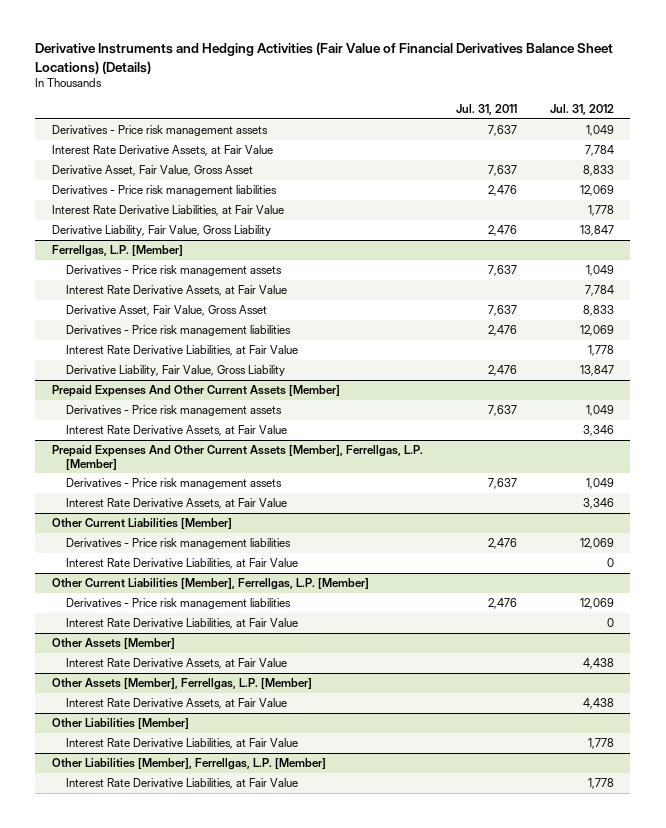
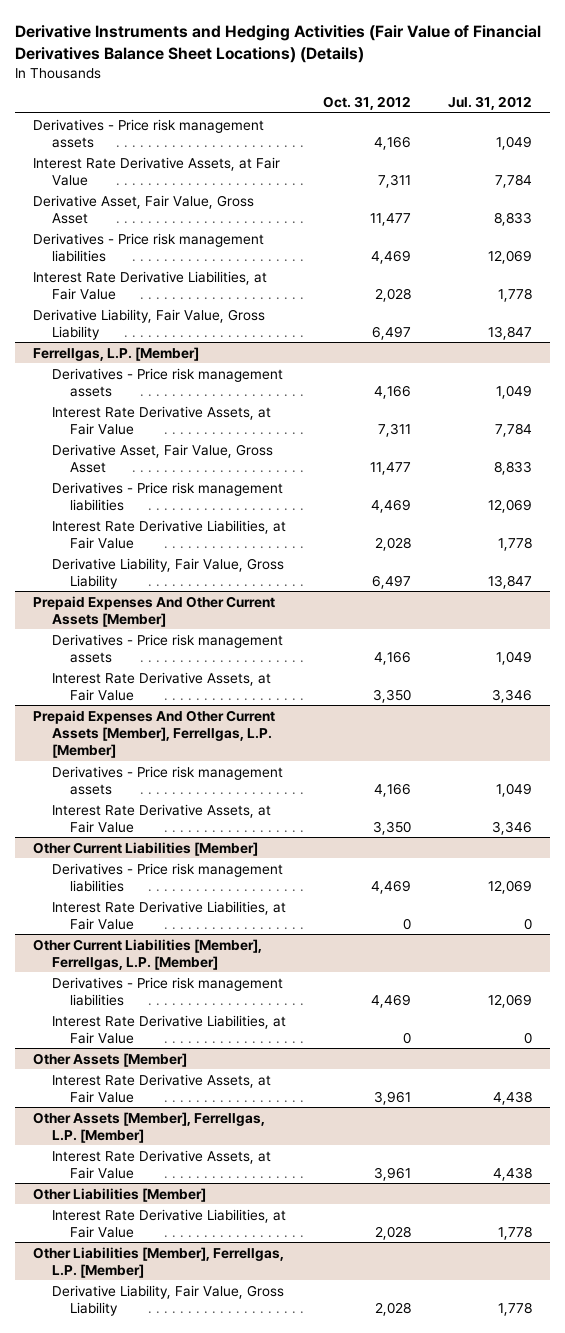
[455,104,517,116] Jul. 31, 2011 -> none
none -> [322,96,411,111] Oct. 31, 2012
[66,778,299,790] Interest Rate Derivative Liabilities, at Fair Value -> [51,1284,284,1316] Derivative Liability, Fair Value, Gross Liability

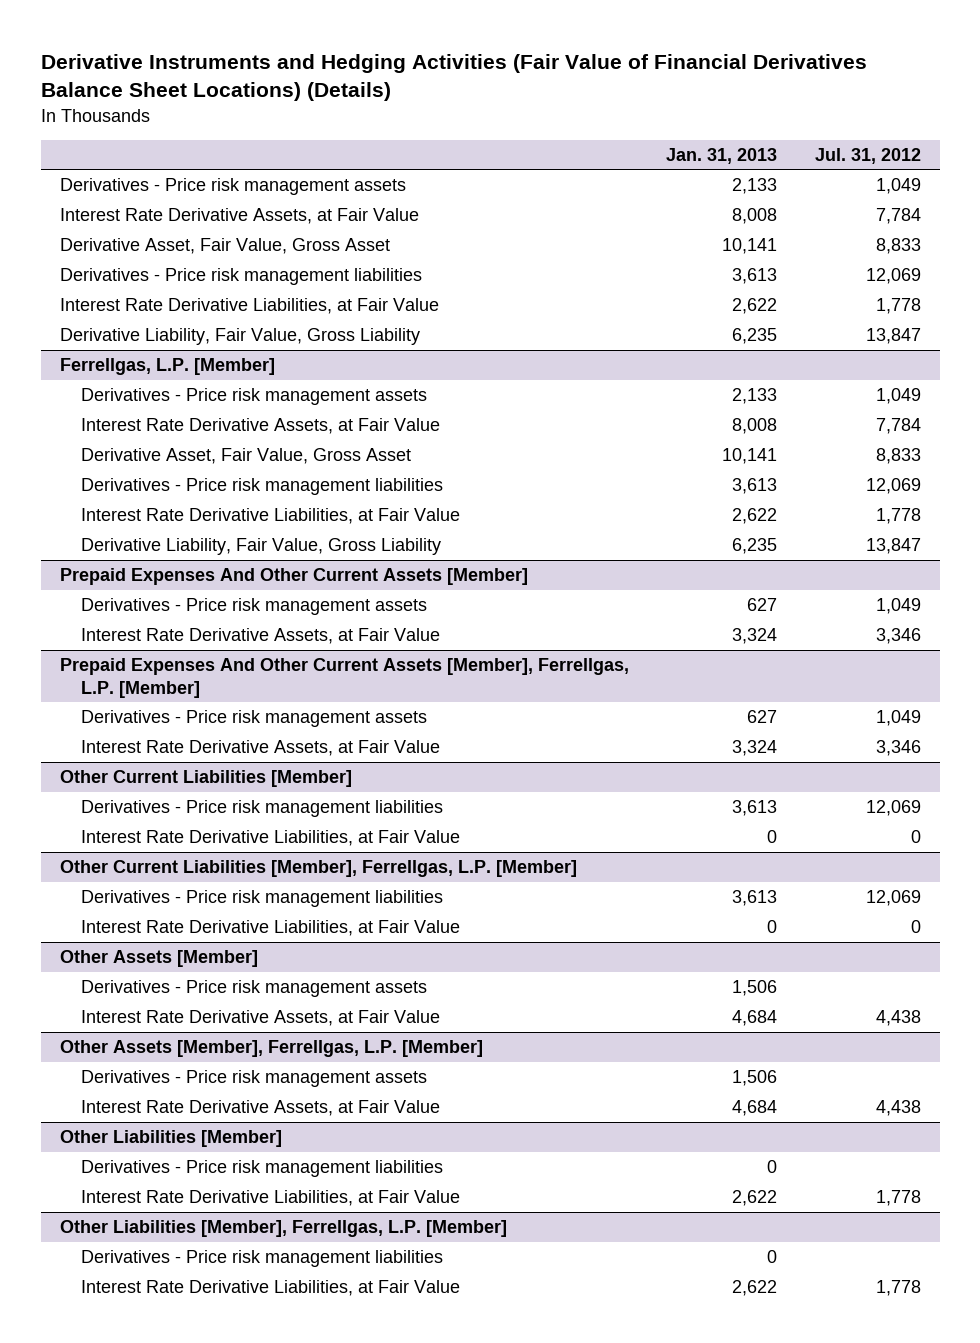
[322,96,411,111] Oct. 31, 2012 -> none
none -> [666,147,778,164] Jan. 31, 2013
none -> [81,980,428,998] Derivatives - Price risk management assets
none -> [81,1070,428,1088] Derivatives - Price risk management assets
none -> [81,1160,444,1178] Derivatives - Price risk management liabilities
none -> [81,1250,444,1268] Derivatives - Price risk management liabilities
[51,1284,284,1316] Derivative Liability, Fair Value, Gross Liability -> [81,1280,461,1297] Interest Rate Derivative Liabilities, at Fair Value

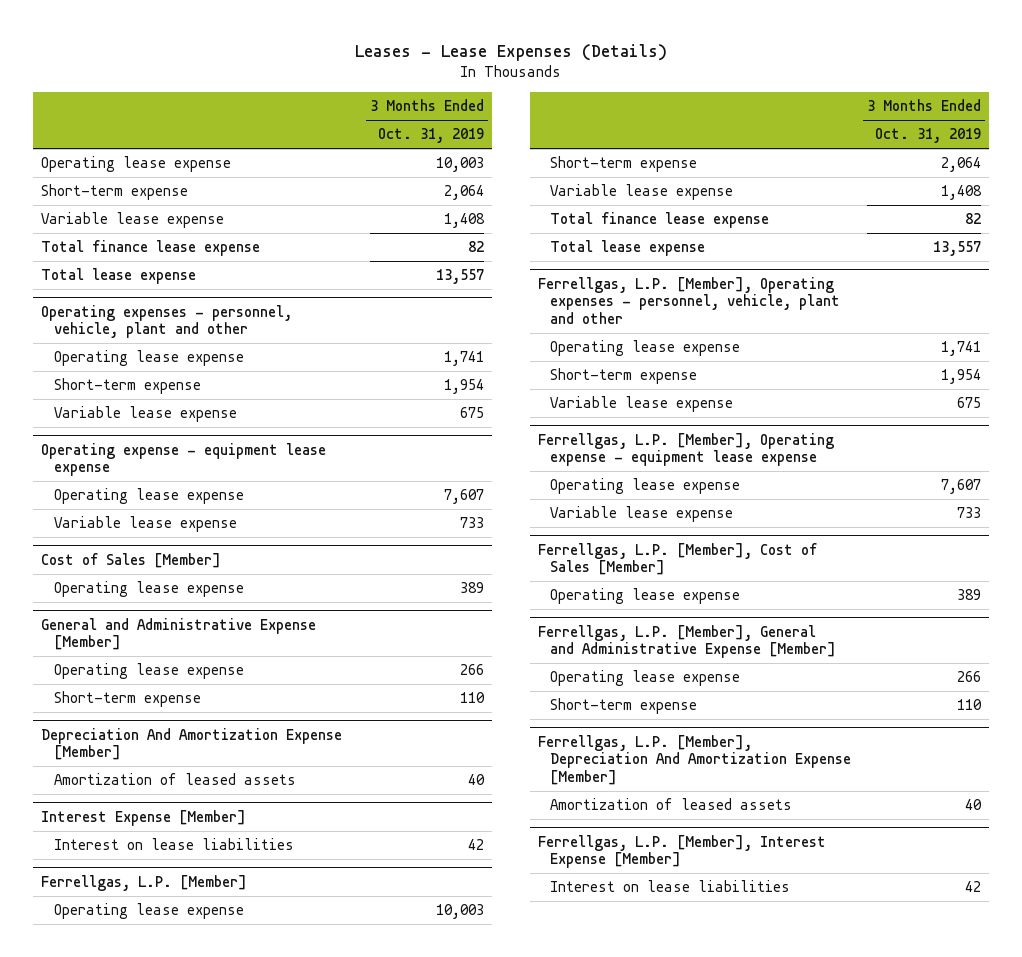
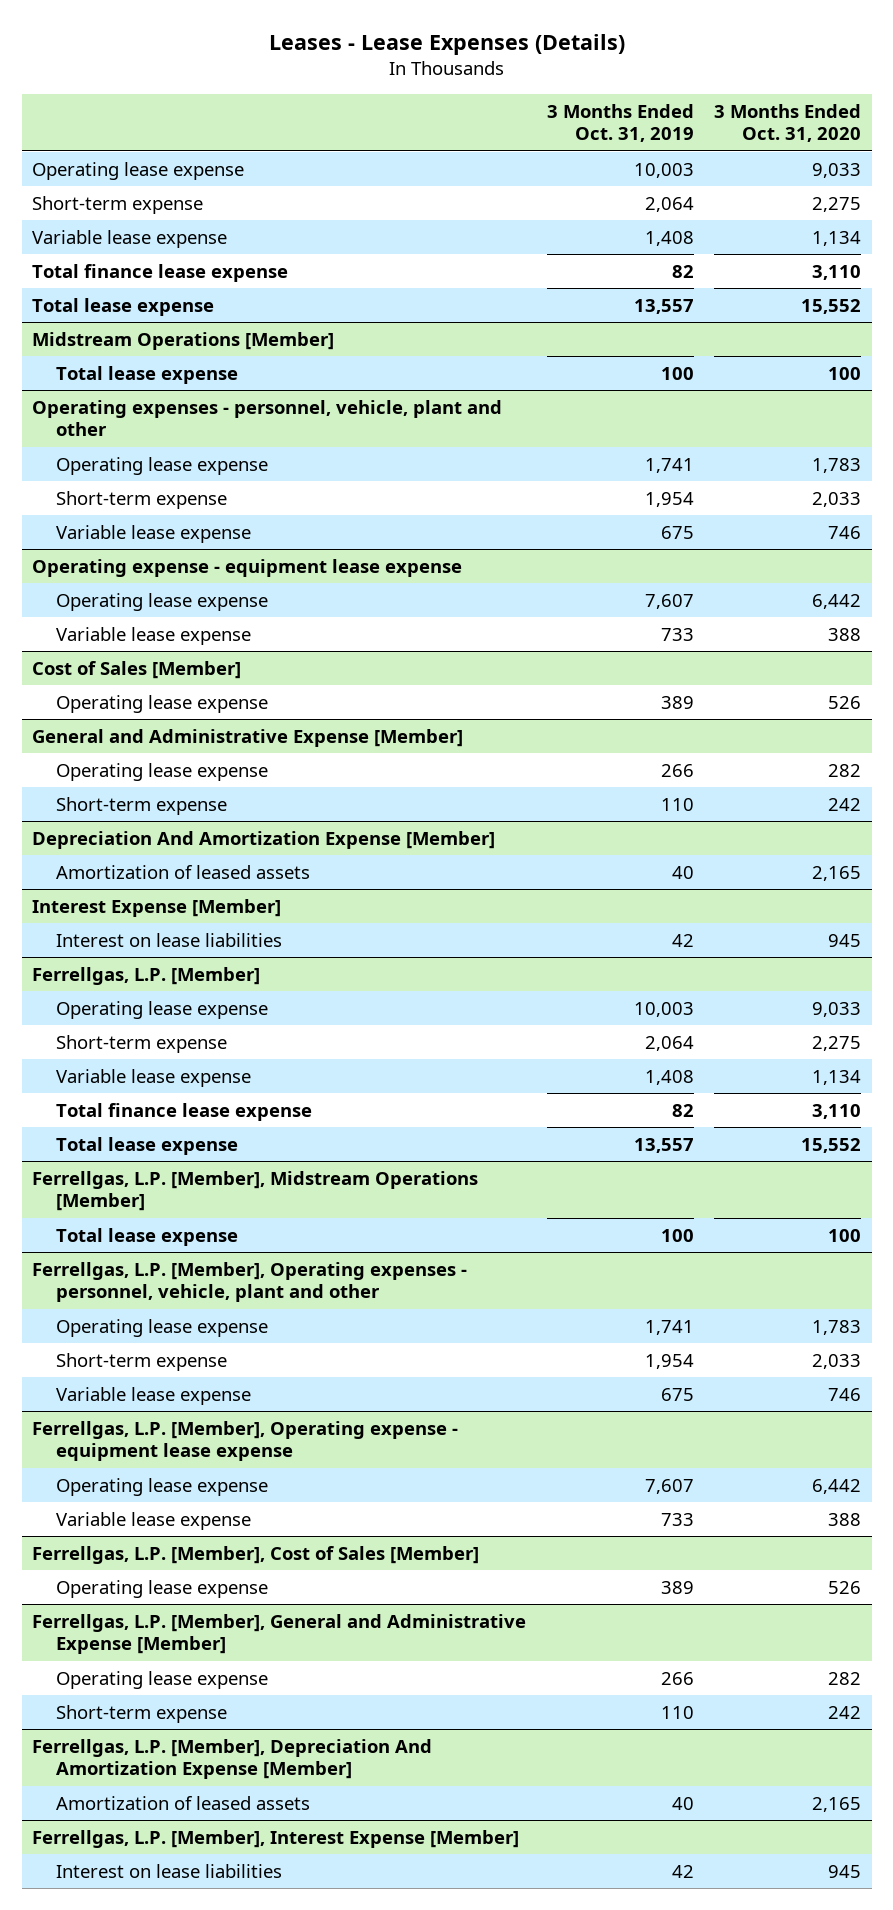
none -> [714,103,862,143] 3 Months Ended Oct. 31, 2020
none -> [31,331,334,350] Midstream Operations [Member]
none -> [55,365,238,384] Total lease expense
none -> [31,1170,478,1212] Ferrellgas, L.P. [Member], Midstream Operations [Member]
none -> [55,1227,238,1246] Total lease expense

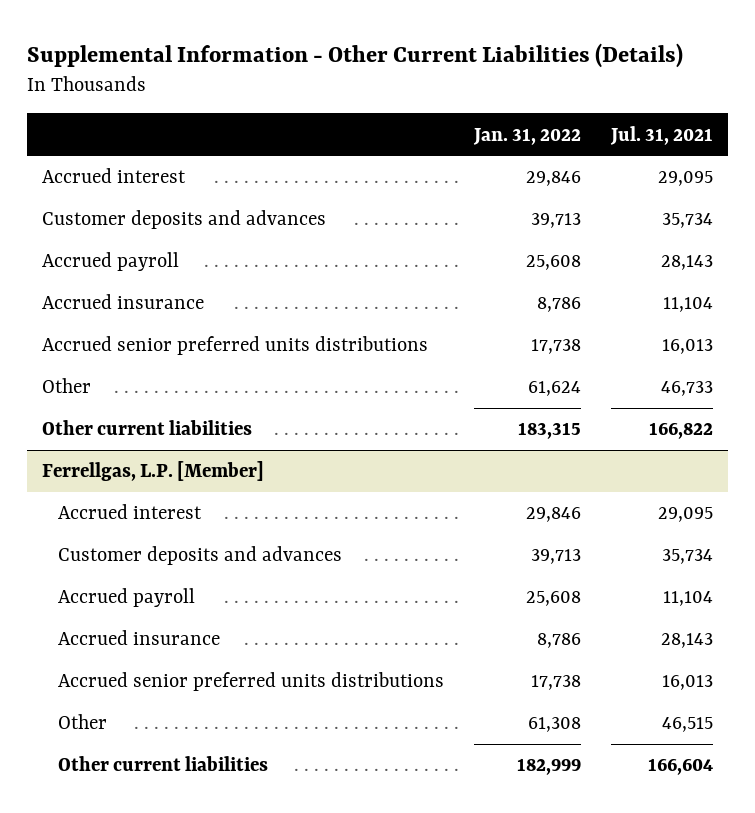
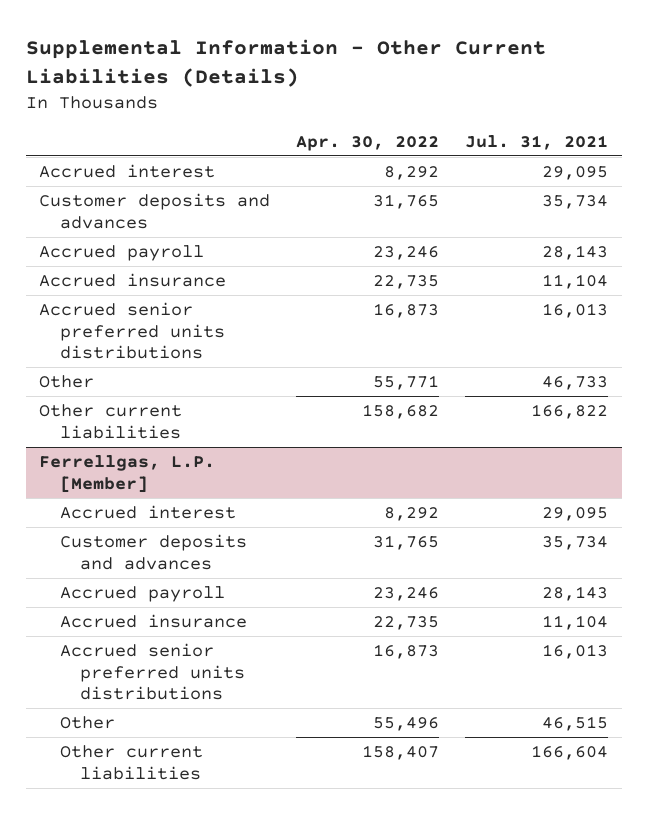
[472,127,581,145] Jan. 31, 2022 -> none
none -> [296,135,440,151] Apr. 30, 2022
[662,591,713,607] 11,104 -> [542,586,609,602] 28,143
[660,633,713,649] 28,143 -> [542,615,609,631] 11,104

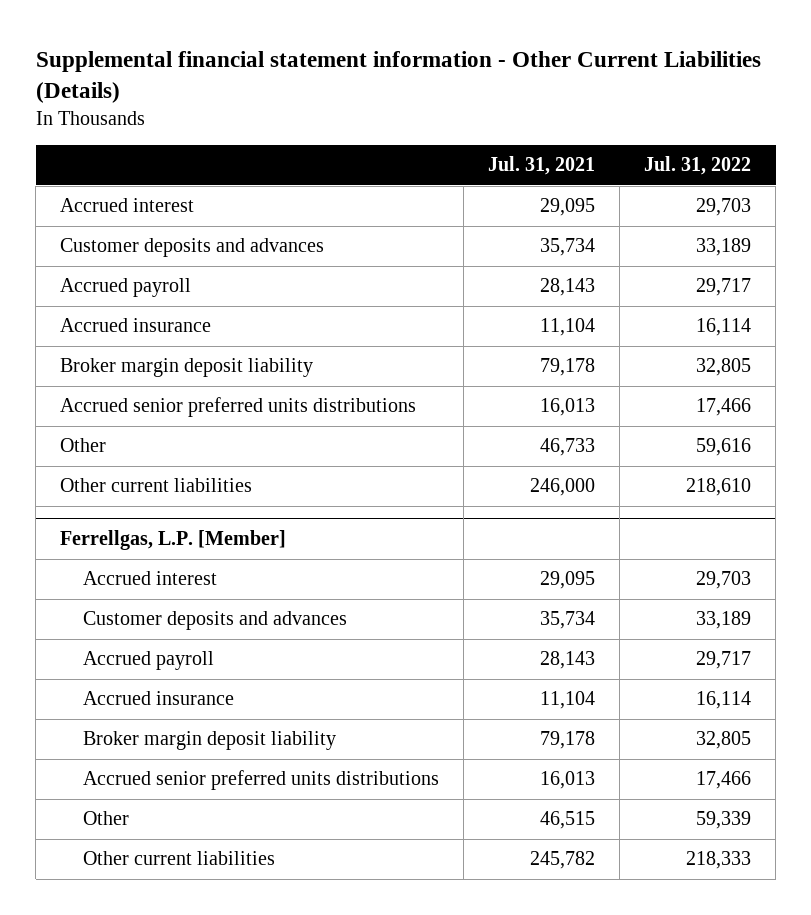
[25,39,546,88] Supplemental Information - Other Current Liabilities (Details) -> [35,50,761,103] Supplemental financial statement information - Other Current Liabilities (Details)
[296,135,440,151] Apr. 30, 2022 -> none
none -> [644,156,752,176] Jul. 31, 2022
none -> [60,358,314,378] Broker margin deposit liability
[531,404,609,420] 166,822 -> [529,478,595,497] 246,000
none -> [82,731,336,751] Broker margin deposit liability
[531,745,609,761] 166,604 -> [529,851,595,870] 245,782

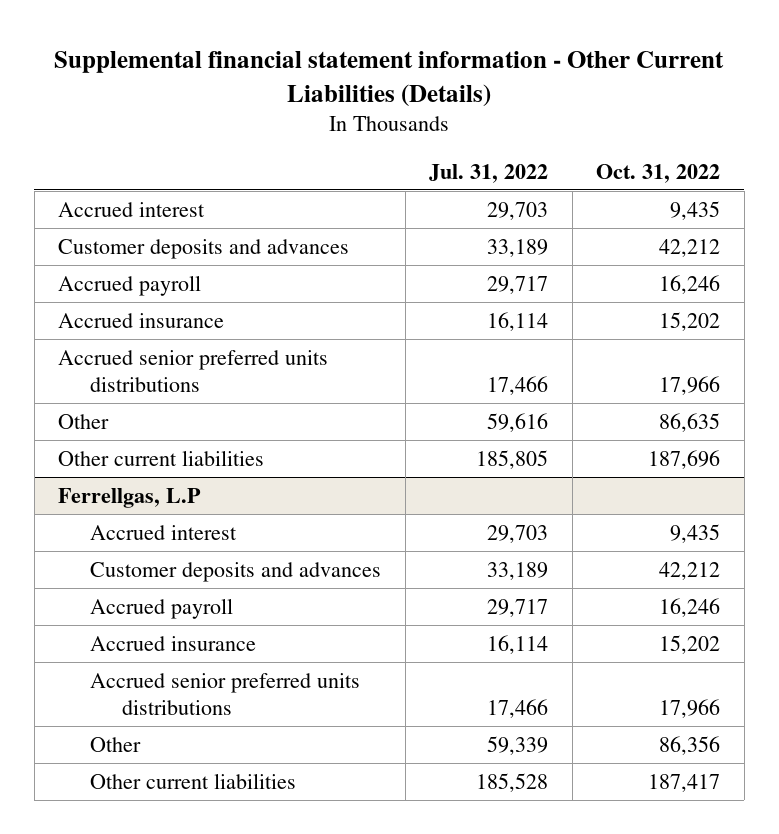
[487,156,595,176] Jul. 31, 2021 -> none
none -> [596,163,721,183] Oct. 31, 2022
[60,358,314,378] Broker margin deposit liability -> none
[686,478,752,497] 218,610 -> [476,449,549,469] 185,805
[60,530,287,551] Ferrellgas, L.P. [Member] -> [58,487,202,508] Ferrellgas, L.P
[82,731,336,751] Broker margin deposit liability -> none
[686,851,752,870] 218,333 -> [476,772,549,792] 185,528

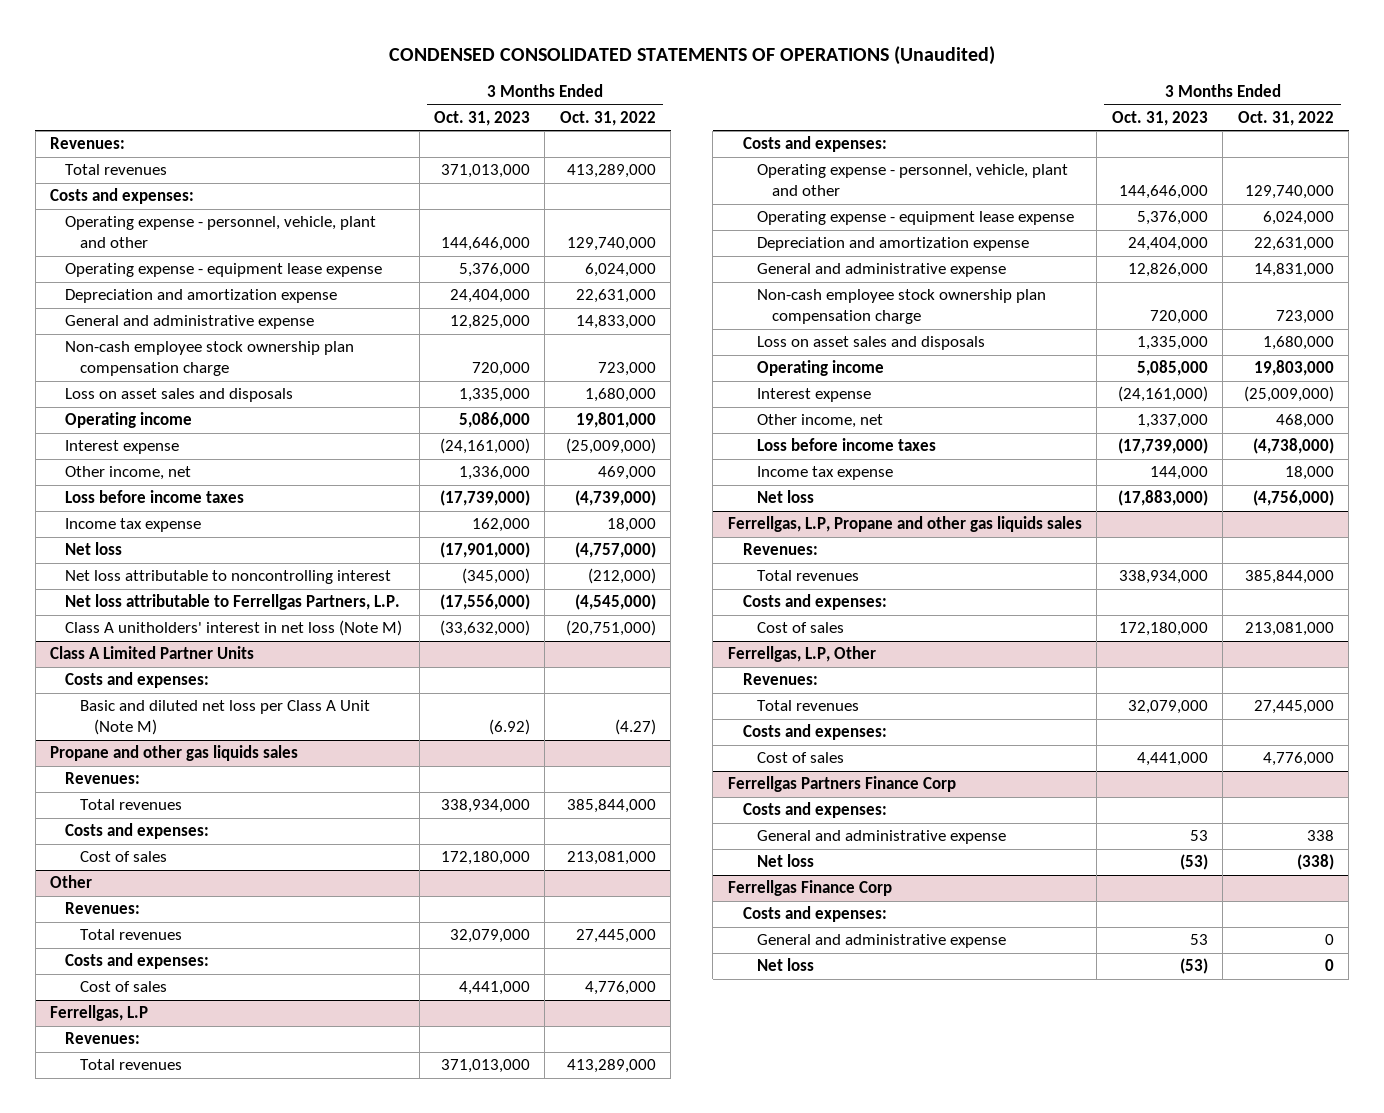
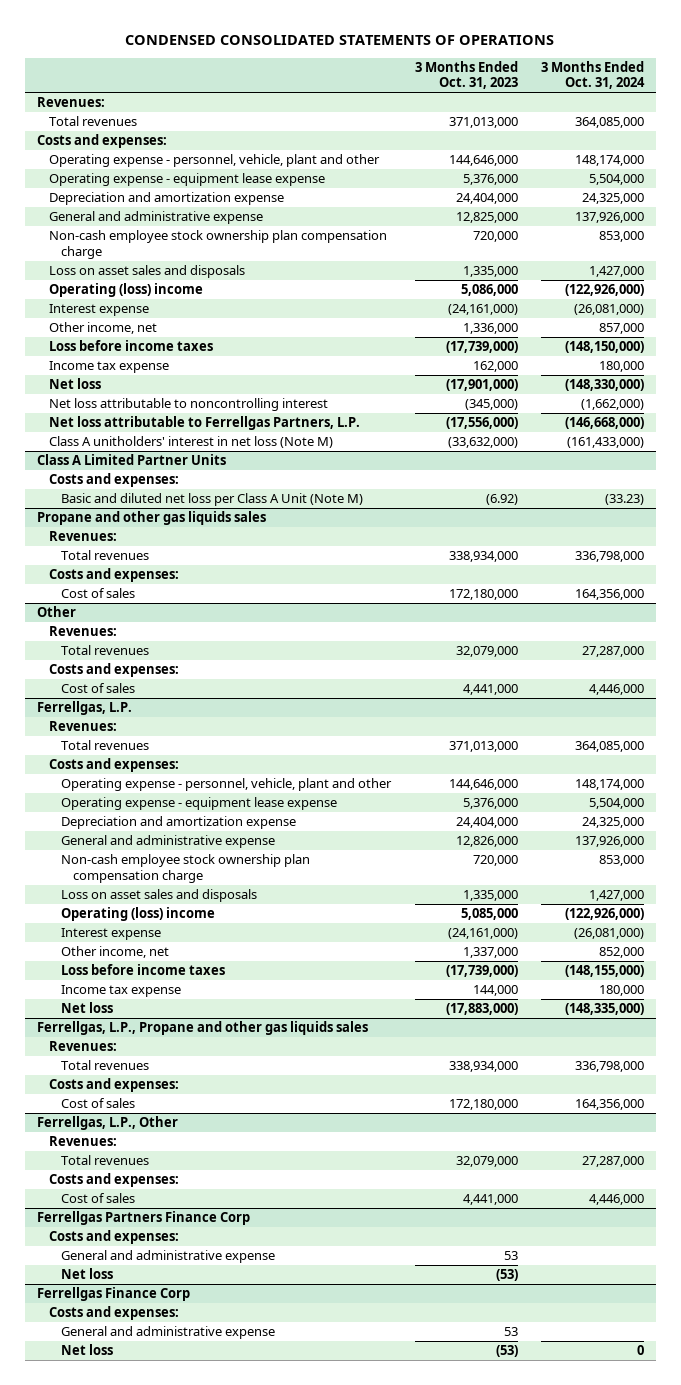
[388,46,995,66] CONDENSED CONSOLIDATED STATEMENTS OF OPERATIONS (Unaudited) -> [125,35,555,46] CONDENSED CONSOLIDATED STATEMENTS OF OPERATIONS
[559,110,656,126] Oct. 31, 2022 -> none
none -> [540,61,645,90] 3 Months Ended Oct. 31, 2024
[64,412,192,429] Operating income -> [49,283,204,298] Operating (loss) income
[50,1005,149,1022] Ferrellgas, L.P -> [36,701,132,716] Ferrellgas, L.P.
[757,360,885,377] Operating income -> [61,907,216,922] Operating (loss) income
[727,516,1082,533] Ferrellgas, L.P, Propane and other gas liquids sales -> [36,1021,368,1036] Ferrellgas, L.P., Propane and other gas liquids sales
[727,646,876,663] Ferrellgas, L.P, Other -> [36,1116,178,1131] Ferrellgas, L.P., Other

